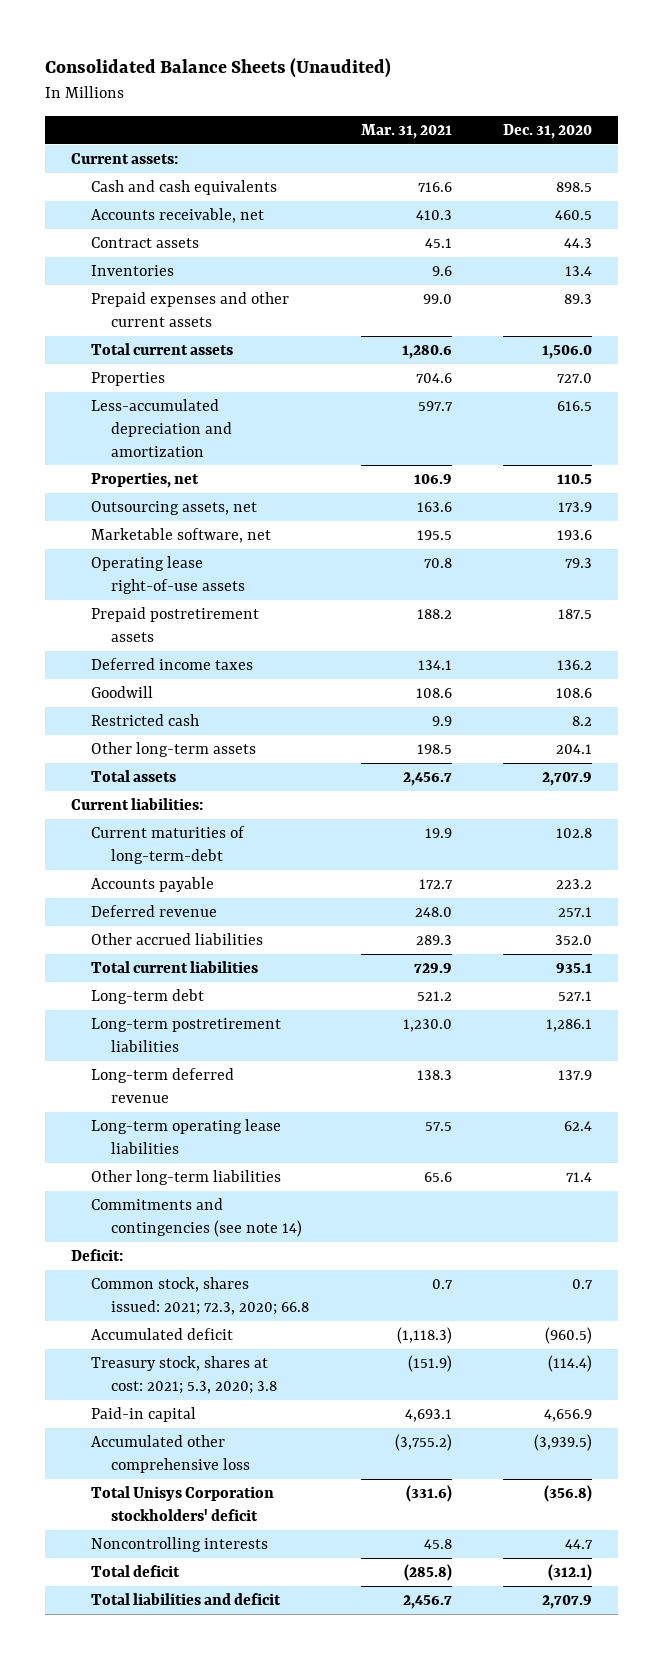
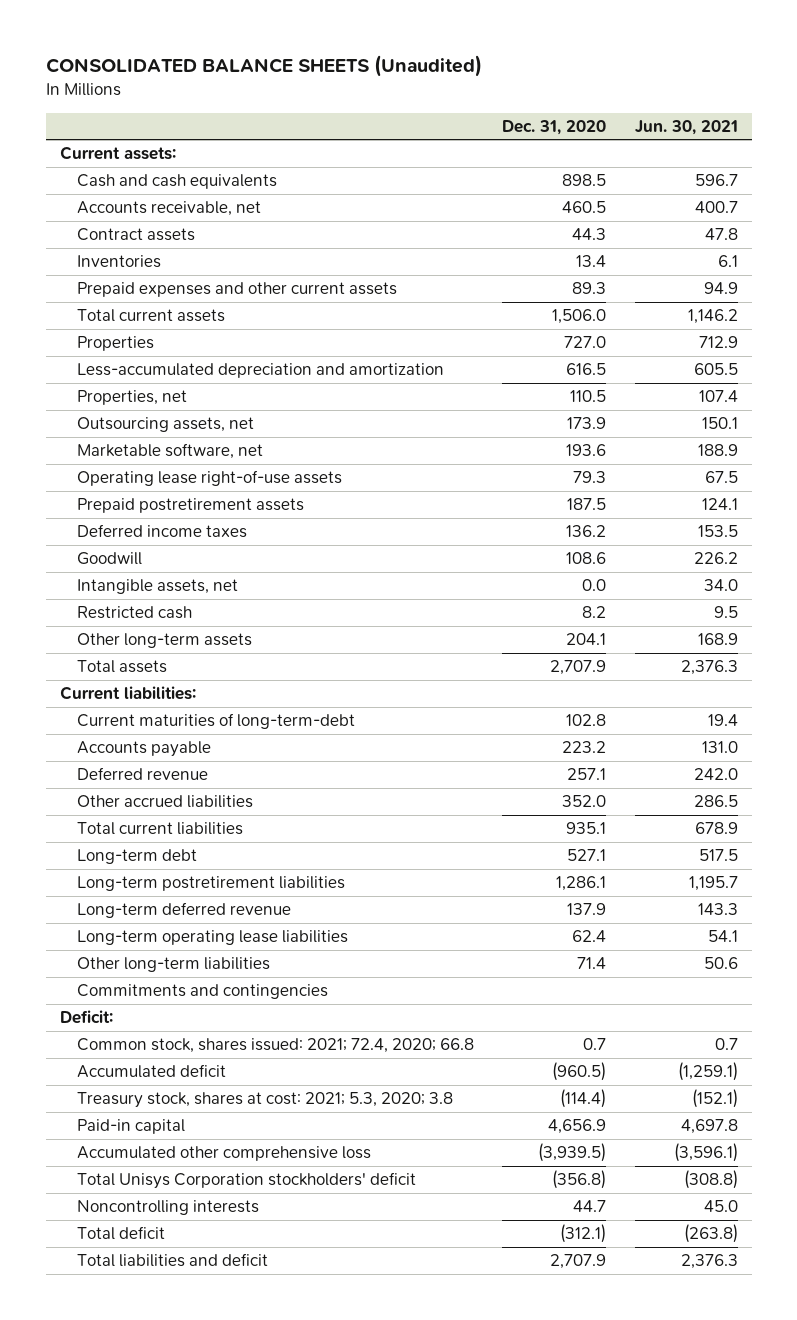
[45,58,392,79] Consolidated Balance Sheets (Unaudited) -> [45,55,482,78] CONSOLIDATED BALANCE SHEETS (Unaudited)
[360,123,452,139] Mar. 31, 2021 -> none
none -> [634,119,738,135] Jun. 30, 2021
none -> [76,579,238,595] Intangible assets, net
[91,1198,303,1237] Commitments and contingencies (see note 14) -> [76,984,328,1000] Commitments and contingencies
[91,1277,310,1315] Common stock, shares issued: 2021; 72.3, 2020; 66.8 -> [76,1038,474,1054] Common stock, shares issued: 2021; 72.4, 2020; 66.8

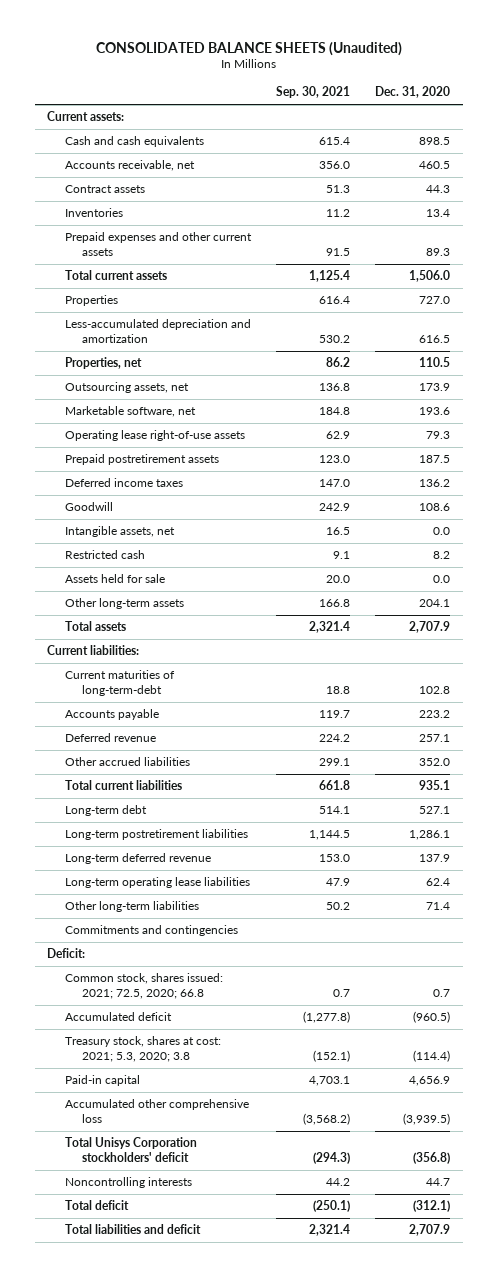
[634,119,738,135] Jun. 30, 2021 -> none
none -> [275,86,350,99] Sep. 30, 2021
none -> [64,574,165,584] Assets held for sale
[76,1038,474,1054] Common stock, shares issued: 2021; 72.4, 2020; 66.8 -> [64,973,223,1000] Common stock, shares issued: 2021; 72.5, 2020; 66.8

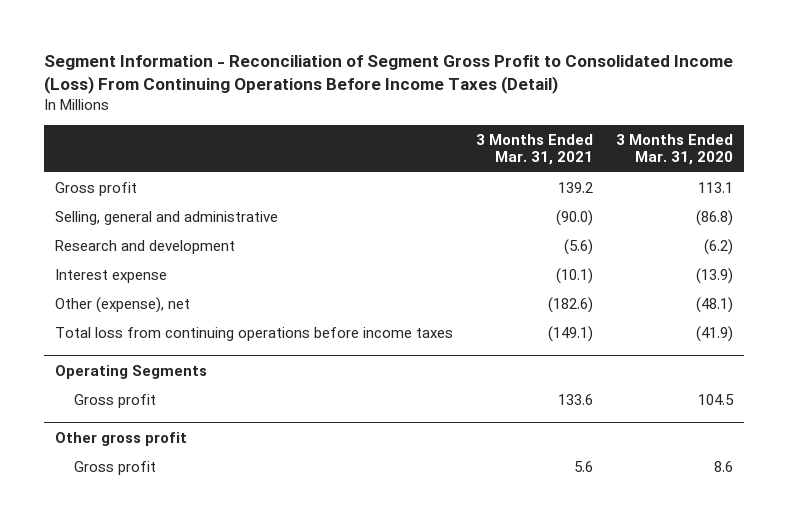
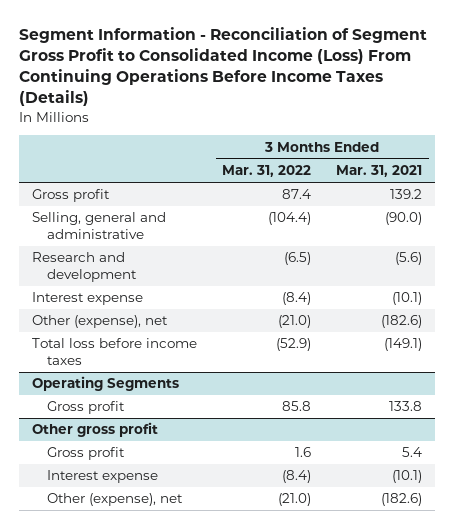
[43,54,733,94] Segment Information - Reconciliation of Segment Gross Profit to Consolidated Income (Loss) From Continuing Operations Before Income Taxes (Detail) -> [18,26,427,107] Segment Information - Reconciliation of Segment Gross Profit to Consolidated Income (Loss) From Continuing Operations Before Income Taxes (Details)
[615,133,733,166] 3 Months Ended Mar. 31, 2020 -> none
none -> [221,165,311,178] Mar. 31, 2022
[55,326,454,341] Total loss from continuing operations before income taxes -> [31,338,197,365] Total loss before income taxes
[557,393,593,405] 133.6 -> [389,401,423,412] 133.8
[573,460,593,472] 5.6 -> [402,447,423,458] 5.4
none -> [47,470,159,484] Interest expense
none -> [47,493,184,507] Other (expense), net

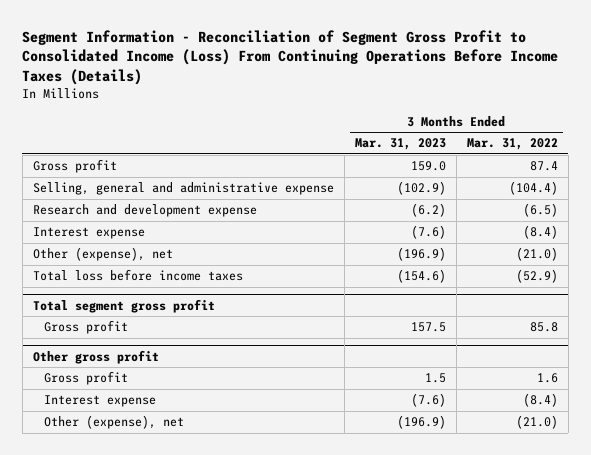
[336,165,423,178] Mar. 31, 2021 -> none
none -> [354,138,446,151] Mar. 31, 2023
[31,212,166,239] Selling, general and administrative -> [32,182,334,196] Selling, general and administrative expense
[31,252,138,282] Research and development -> [32,204,257,218] Research and development expense
[31,376,179,392] Operating Segments -> [32,298,215,313] Total segment gross profit

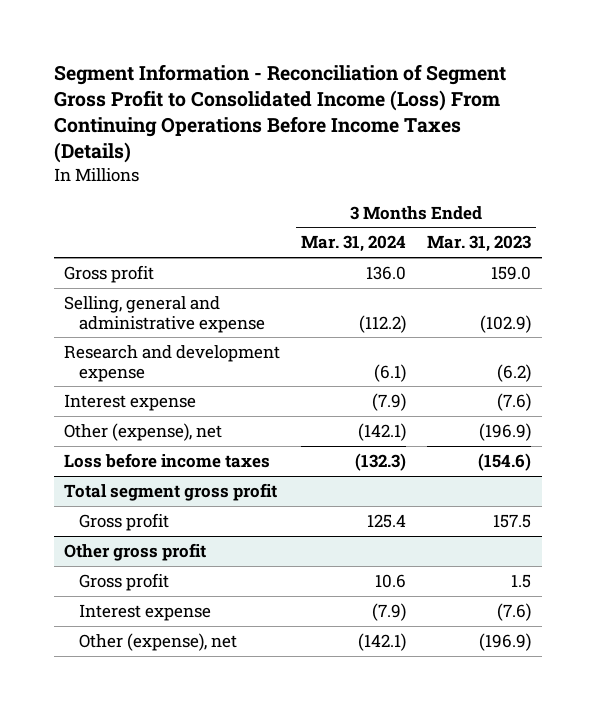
[466,138,558,151] Mar. 31, 2022 -> none
none -> [301,235,407,253] Mar. 31, 2024
[32,269,243,282] Total loss before income taxes -> [64,452,271,468] Loss before income taxes

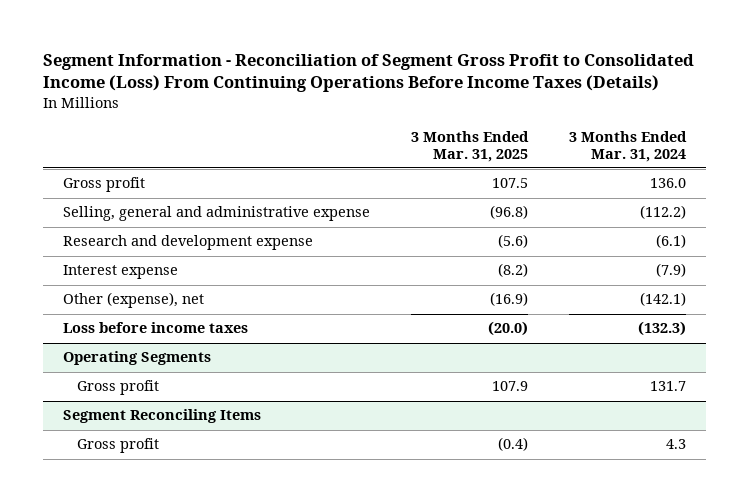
[427,235,532,253] Mar. 31, 2023 -> none
none -> [410,130,529,162] 3 Months Ended Mar. 31, 2025
[79,603,212,621] Interest expense -> none
[79,632,238,651] Other (expense), net -> none
[64,482,278,501] Total segment gross profit -> [63,351,212,366] Operating Segments
[367,513,407,528] 125.4 -> [649,381,686,392] 131.7
[64,542,207,561] Other gross profit -> [63,409,262,424] Segment Reconciling Items
[375,573,407,588] 10.6 -> [665,439,686,450] 4.3

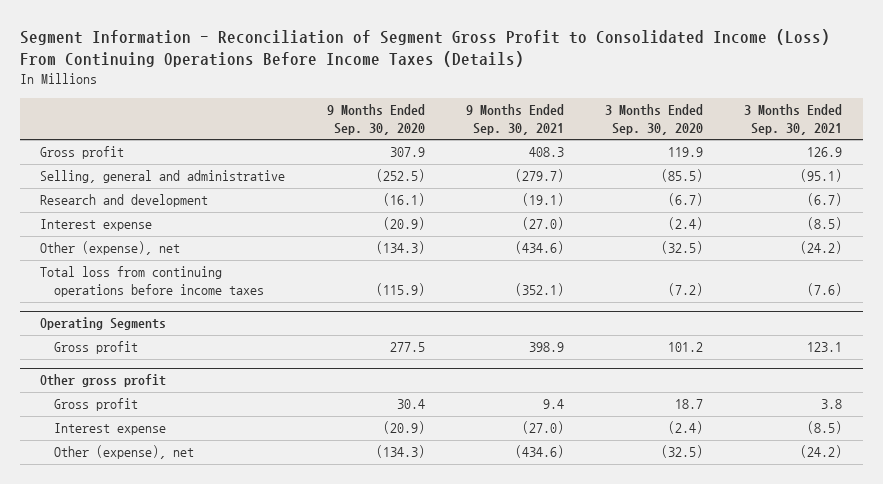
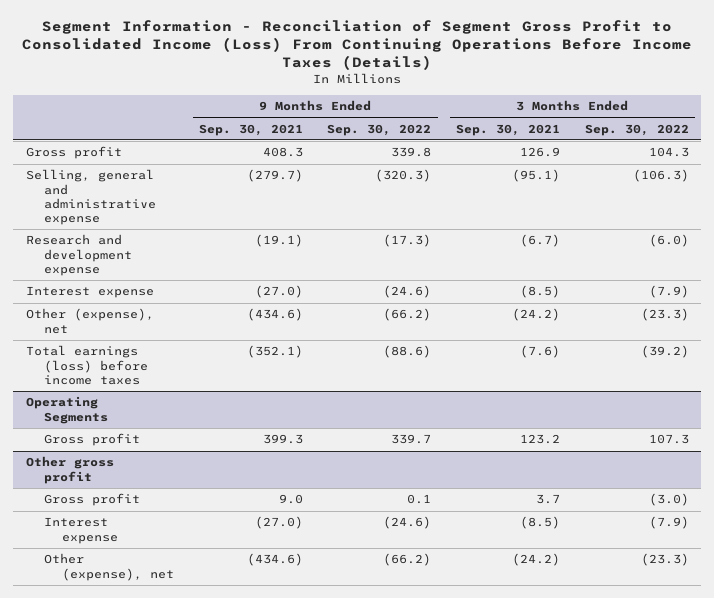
[326,103,425,135] 9 Months Ended Sep. 30, 2020 -> none
[604,103,703,135] 3 Months Ended Sep. 30, 2020 -> none
none -> [327,123,432,136] Sep. 30, 2022
none -> [584,123,689,136] Sep. 30, 2022
[40,170,286,184] Selling, general and administrative -> [25,169,156,226] Selling, general and administrative expense
[40,194,209,208] Research and development -> [25,234,132,276] Research and development expense
[40,266,265,298] Total loss from continuing operations before income taxes -> [25,345,148,385] Total earnings (loss) before income taxes
[528,342,564,353] 398.9 -> [262,434,303,445] 399.3
[807,342,843,353] 123.1 -> [520,434,561,445] 123.2
[542,399,564,410] 9.4 -> [278,494,303,505] 9.0
[821,399,843,410] 3.8 -> [536,494,561,505] 3.7

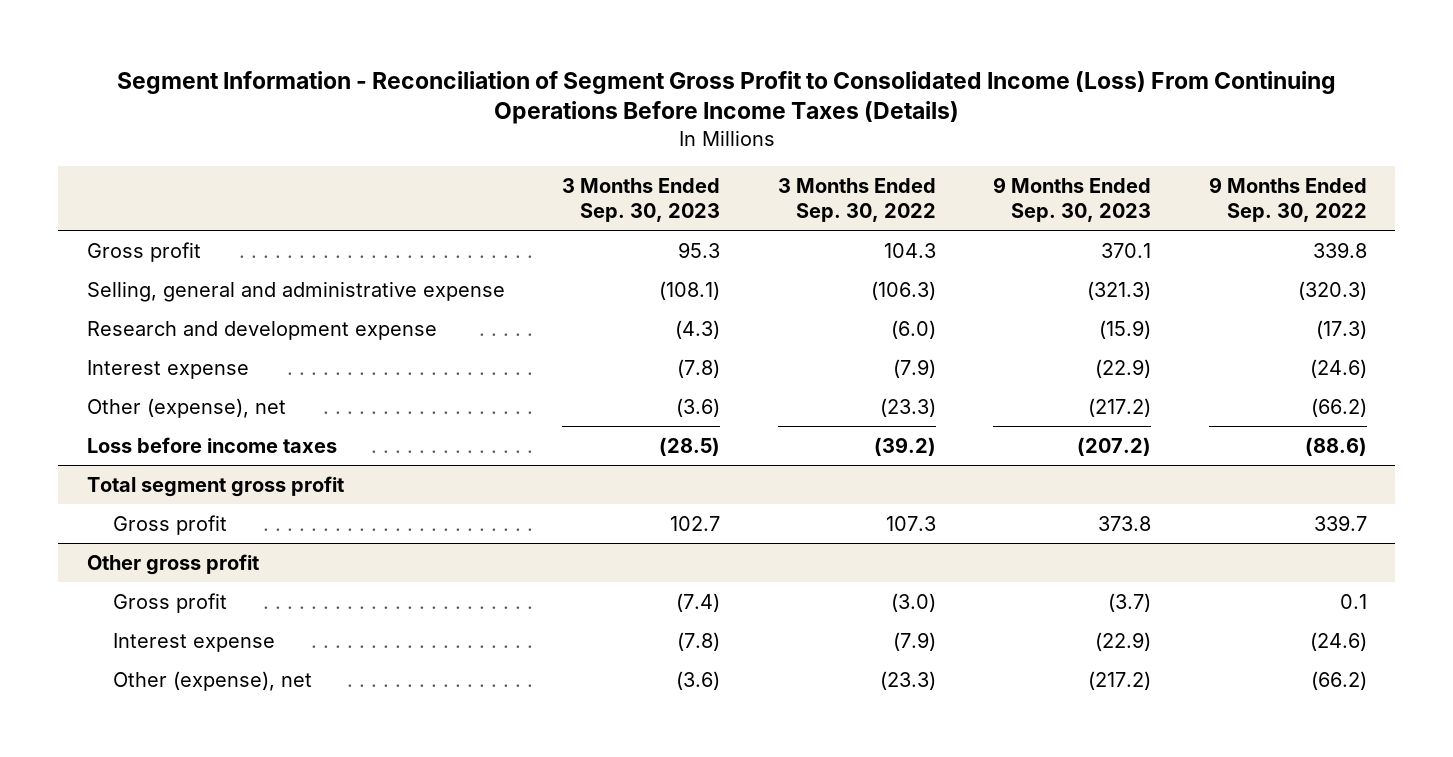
[198,123,303,136] Sep. 30, 2021 -> none
[456,123,561,136] Sep. 30, 2021 -> none
none -> [562,177,721,222] 3 Months Ended Sep. 30, 2023
none -> [993,176,1152,222] 9 Months Ended Sep. 30, 2023
[25,345,148,385] Total earnings (loss) before income taxes -> [86,436,337,453] Loss before income taxes
[25,396,108,424] Operating Segments -> [86,475,344,497] Total segment gross profit

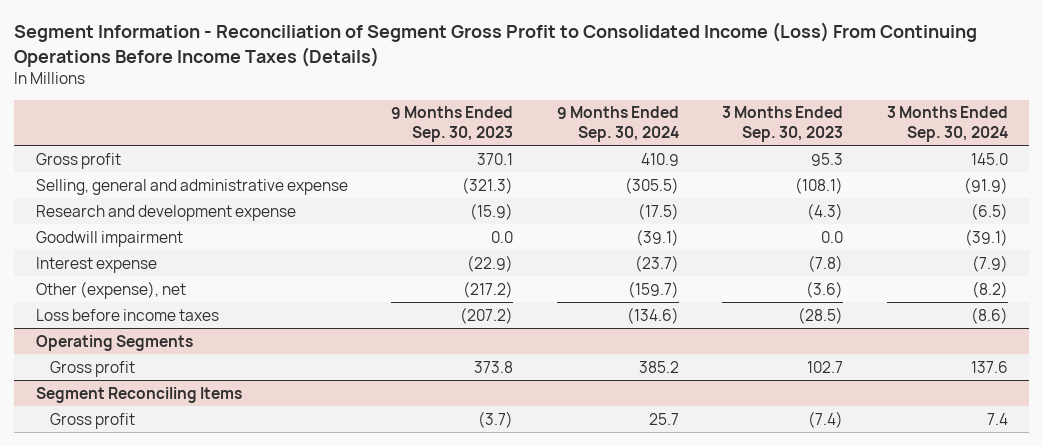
[777,177,936,222] 3 Months Ended Sep. 30, 2022 -> none
[1208,176,1367,222] 9 Months Ended Sep. 30, 2022 -> none
none -> [556,106,679,142] 9 Months Ended Sep. 30, 2024
none -> [886,106,1008,142] 3 Months Ended Sep. 30, 2024
none -> [35,230,183,247] Goodwill impairment
[86,475,344,497] Total segment gross profit -> [35,334,193,351] Operating Segments
[86,553,259,575] Other gross profit -> [35,386,242,403] Segment Reconciling Items
[112,632,275,652] Interest expense -> none
[112,670,312,691] Other (expense), net -> none

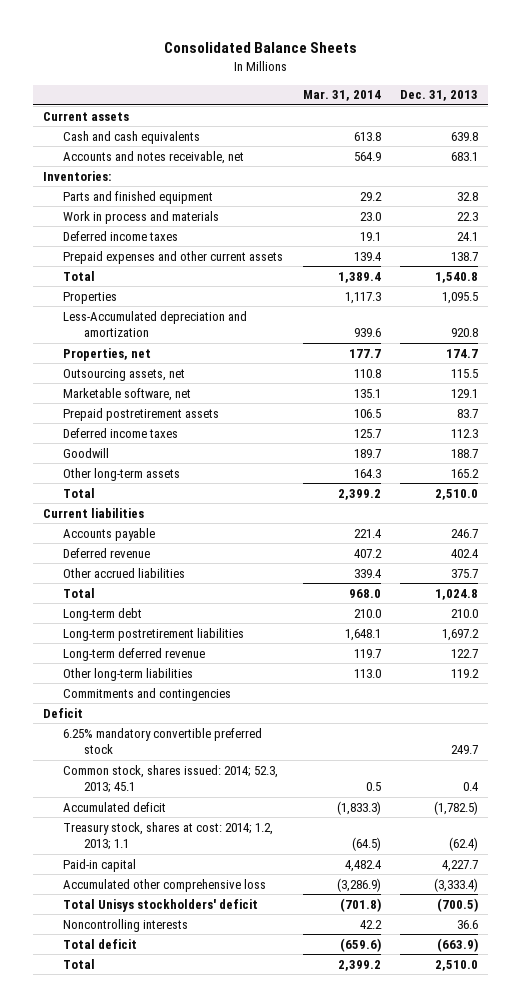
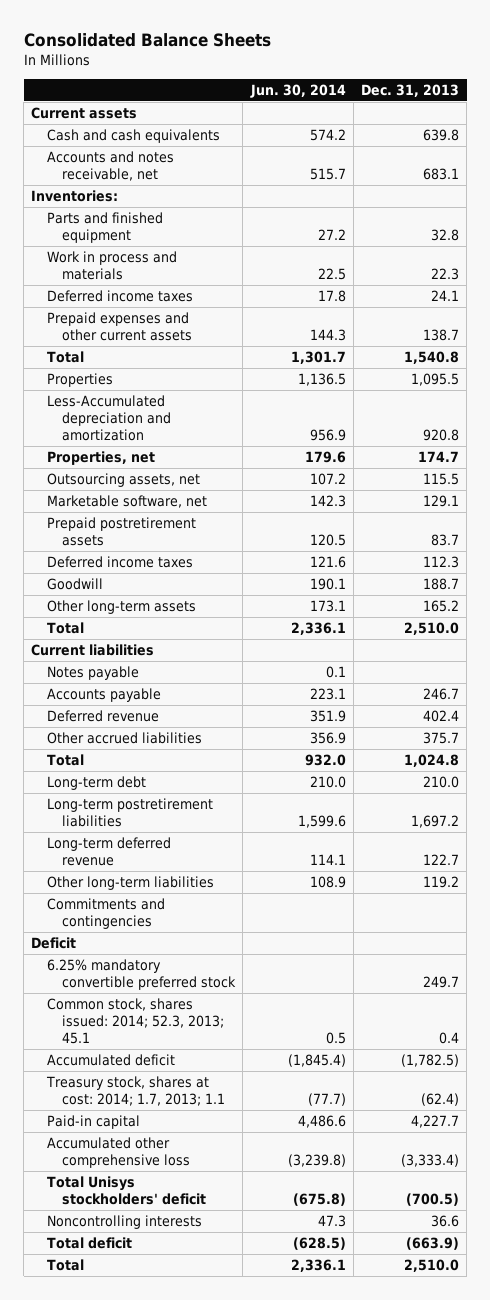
[302,90,381,102] Mar. 31, 2014 -> none
none -> [249,84,346,99] Jun. 30, 2014
none -> [46,666,139,681] Notes payable
[63,821,274,851] Treasury stock, shares at cost: 2014; 1.2, 2013; 1.1 -> [45,1076,226,1107] Treasury stock, shares at cost: 2014; 1.7, 2013; 1.1

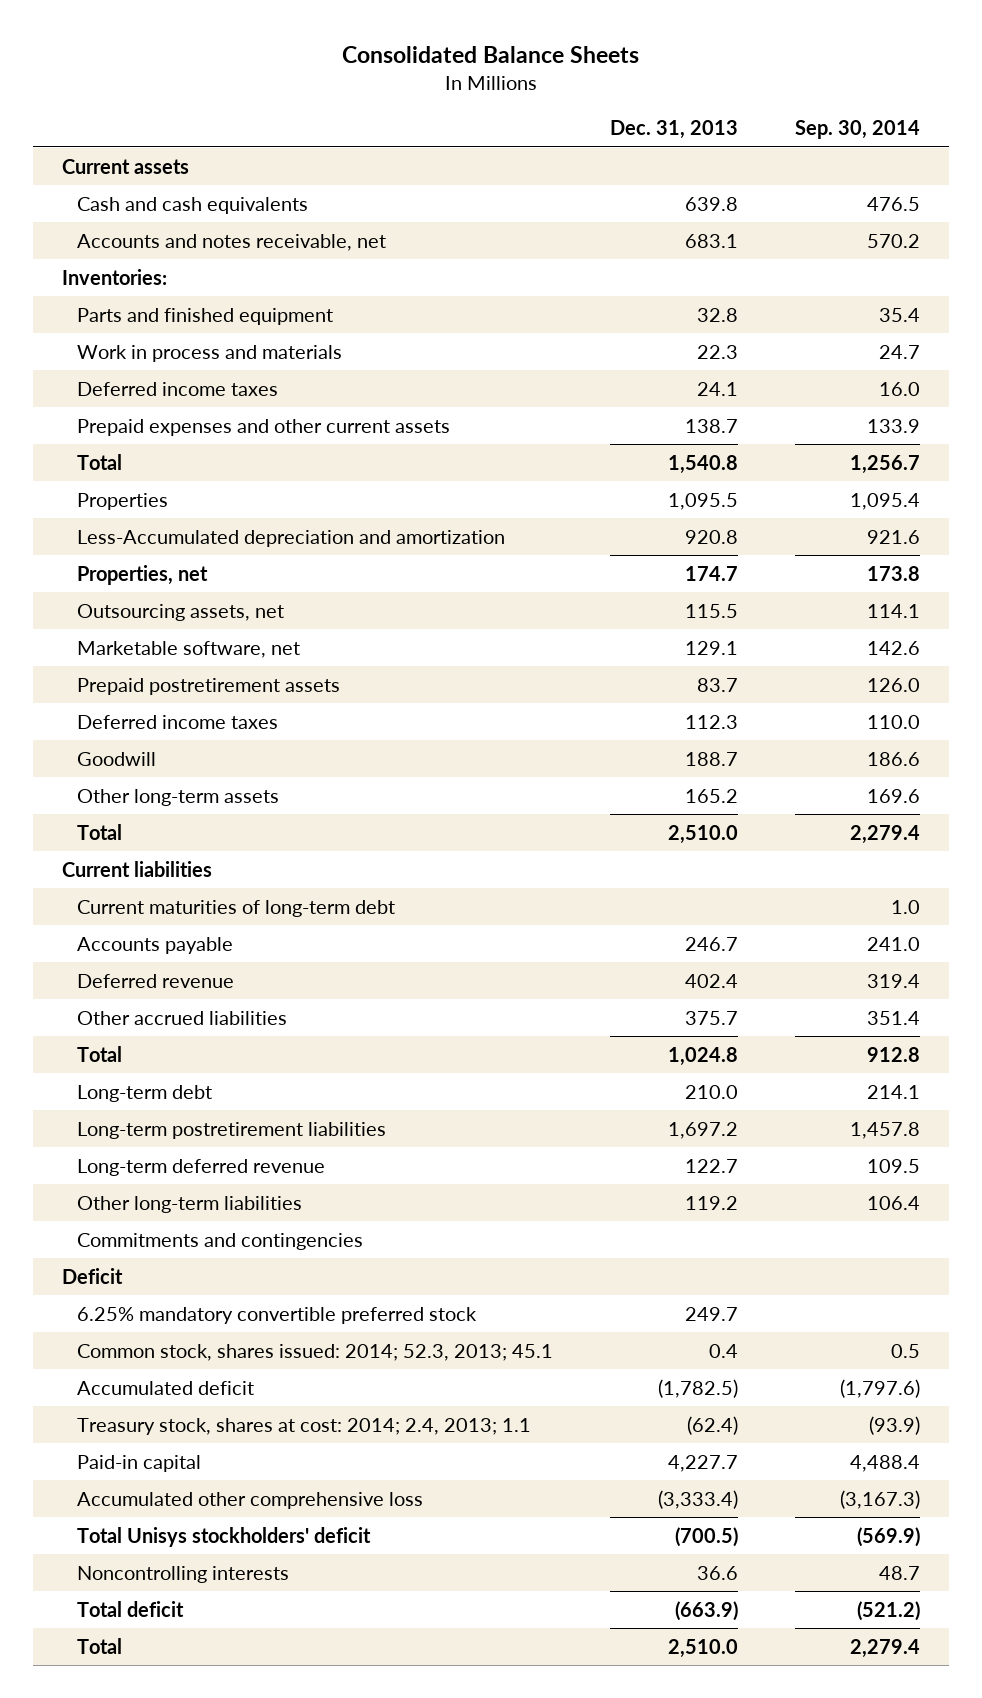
[249,84,346,99] Jun. 30, 2014 -> none
none -> [795,119,921,139] Sep. 30, 2014
[46,666,139,681] Notes payable -> none
none -> [76,899,395,917] Current maturities of long-term debt
[45,1076,226,1107] Treasury stock, shares at cost: 2014; 1.7, 2013; 1.1 -> [76,1417,531,1435] Treasury stock, shares at cost: 2014; 2.4, 2013; 1.1

